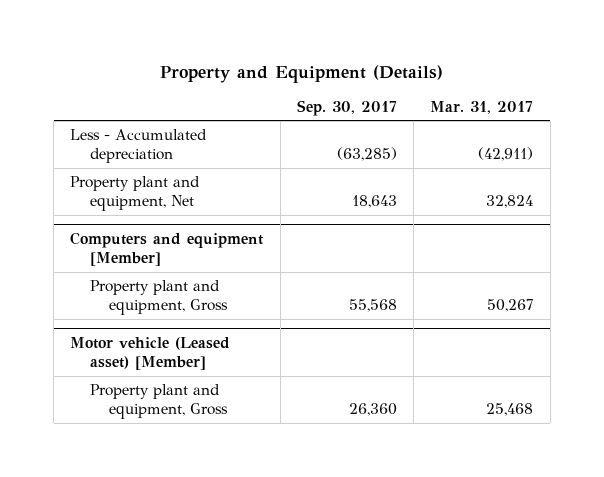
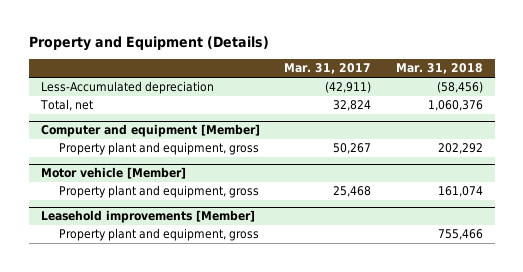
[296,99,397,116] Sep. 30, 2017 -> none
none -> [395,63,483,75] Mar. 31, 2018
[70,128,208,164] Less - Accumulated depreciation -> [40,81,214,95] Less-Accumulated depreciation
[70,175,201,212] Property plant and equipment, Net -> [39,99,93,112] Total, net
[70,231,264,267] Computers and equipment [Member] -> [40,124,260,138] Computer and equipment [Member]
[89,279,228,316] Property plant and equipment, Gross -> [58,142,259,156] Property plant and equipment, gross
[70,336,231,371] Motor vehicle (Leased asset) [Member] -> [40,167,186,180] Motor vehicle [Member]
[89,383,228,420] Property plant and equipment, Gross -> [58,185,259,199] Property plant and equipment, gross
none -> [40,210,255,224] Leasehold improvements [Member]
none -> [58,228,259,242] Property plant and equipment, gross

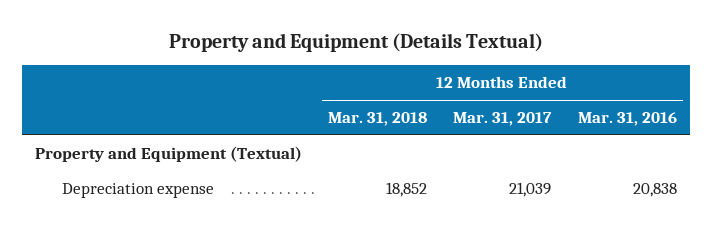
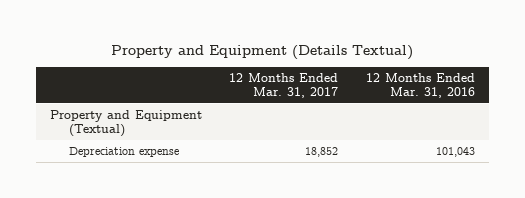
[328,112,428,127] Mar. 31, 2018 -> none
[509,182,552,198] 21,039 -> [305,147,339,158] 18,852
[632,183,677,198] 20,838 -> [436,147,476,158] 101,043

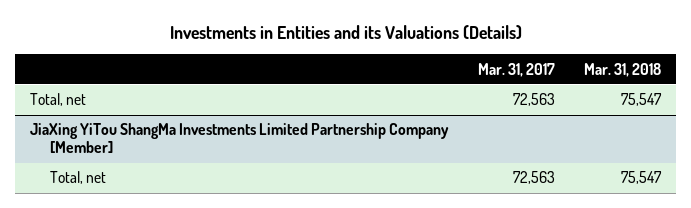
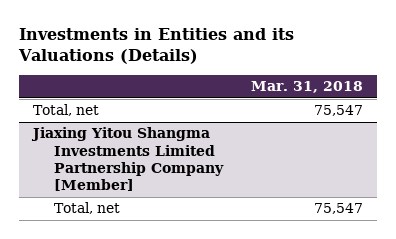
[477,62,555,77] Mar. 31, 2017 -> none
[30,123,450,154] JiaXing YiTou ShangMa Investments Limited Partnership Company [Member] -> [31,127,224,192] Jiaxing Yitou Shangma Investments Limited Partnership Company [Member]

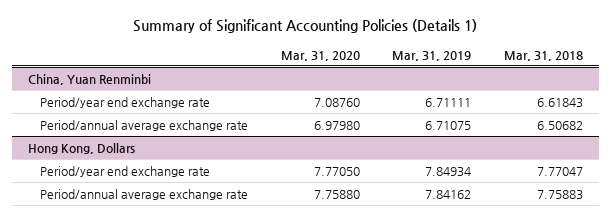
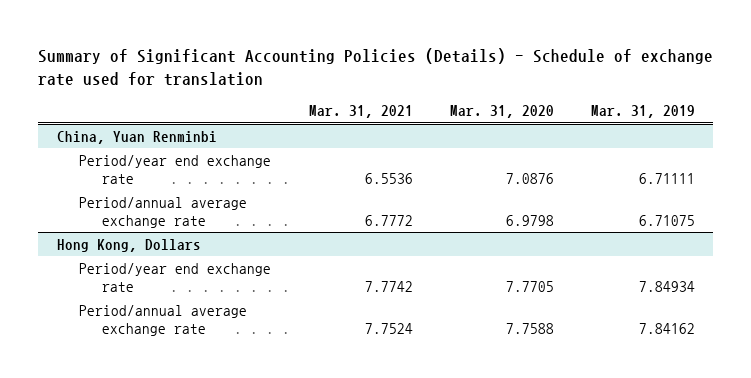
[133,19,478,34] Summary of Significant Accounting Policies (Details 1) -> [38,48,714,86] Summary of Significant Accounting Policies (Details) - Schedule of exchange rate used for translation
[503,50,583,61] Mar. 31, 2018 -> none
none -> [308,105,413,119] Mar. 31, 2021
[313,97,360,107] 7.08760 -> [505,172,554,184] 7.0876
[313,120,360,130] 6.97980 -> [505,214,554,226] 6.9798
[313,166,360,176] 7.77050 -> [505,280,554,292] 7.7705
[313,189,360,199] 7.75880 -> [505,322,554,334] 7.7588

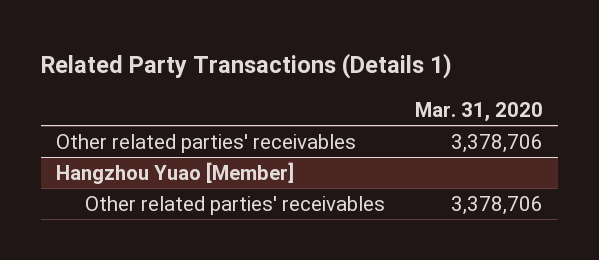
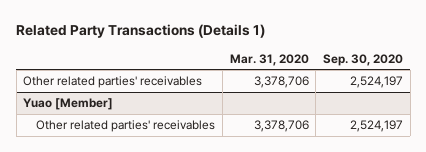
none -> [323,53,404,66] Sep. 30, 2020
[56,161,295,184] Hangzhou Yuao [Member] -> [23,98,114,111] Yuao [Member]

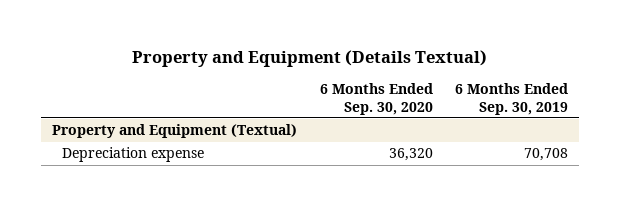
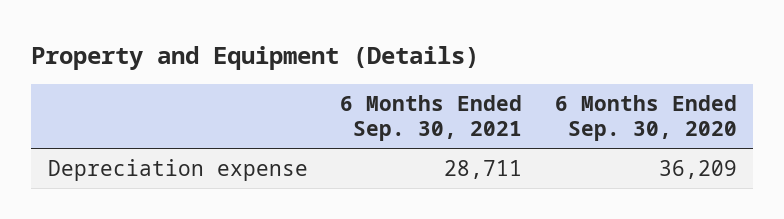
[132,49,488,67] Property and Equipment (Details Textual) -> [31,45,480,70] Property and Equipment (Details)
[455,82,569,115] 6 Months Ended Sep. 30, 2019 -> none
none -> [340,95,523,142] 6 Months Ended Sep. 30, 2021
[52,124,298,139] Property and Equipment (Textual) -> none
[388,148,433,162] 36,320 -> [658,160,737,180] 36,209

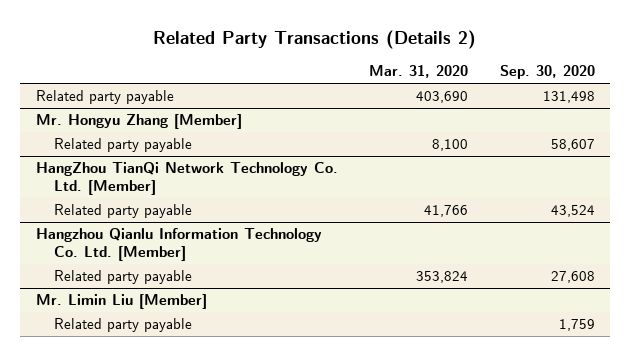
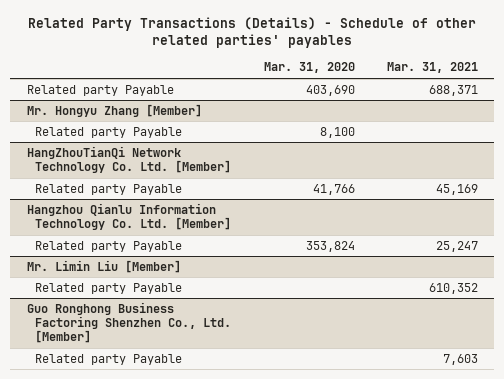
[153,29,477,49] Related Party Transactions (Details 2) -> [28,16,477,49] Related Party Transactions (Details) - Schedule of other related parties' payables
[499,65,595,80] Sep. 30, 2020 -> none
none -> [386,62,478,74] Mar. 31, 2021
[35,90,174,105] Related party payable -> [26,84,174,96] Related party Payable
[54,138,193,153] Related party payable -> [35,126,183,138] Related party Payable
[35,162,338,196] HangZhou TianQi Network Technology Co. Ltd. [Member] -> [26,145,232,173] HangZhouTianQi Network Technology Co. Ltd. [Member]
[54,204,193,219] Related party payable -> [35,183,183,195] Related party Payable
[54,270,193,285] Related party payable -> [35,240,183,252] Related party Payable
[54,318,193,333] Related party payable -> [35,282,183,294] Related party Payable
none -> [26,301,232,344] Guo Ronghong Business Factoring Shenzhen Co., Ltd. [Member]
none -> [35,353,183,365] Related party Payable

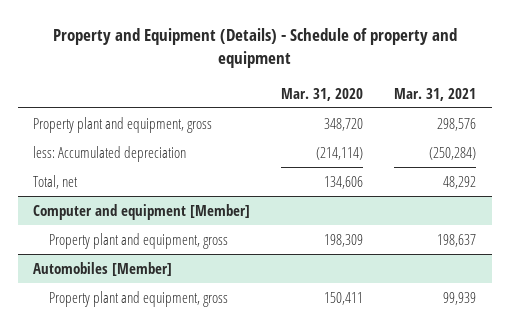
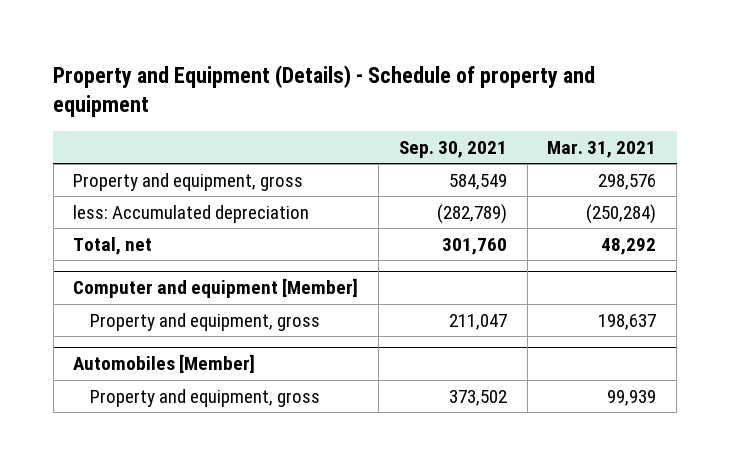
[281,87,364,101] Mar. 31, 2020 -> none
none -> [398,140,507,158] Sep. 30, 2021
[33,116,213,133] Property plant and equipment, gross -> [73,172,304,191] Property and equipment, gross
[48,232,228,249] Property plant and equipment, gross -> [89,312,320,331] Property and equipment, gross
[48,290,228,307] Property plant and equipment, gross -> [89,388,320,407] Property and equipment, gross

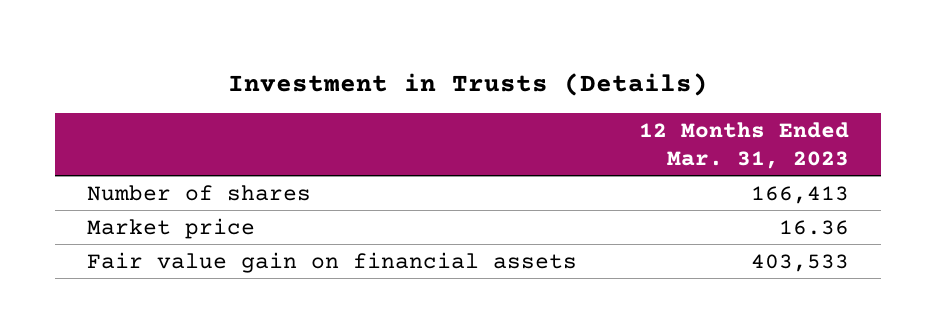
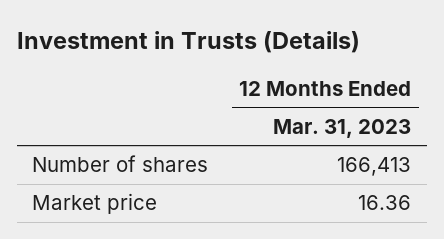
[86,251,577,273] Fair value gain on financial assets -> none

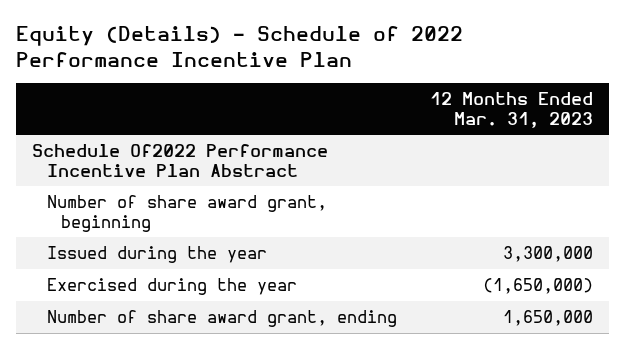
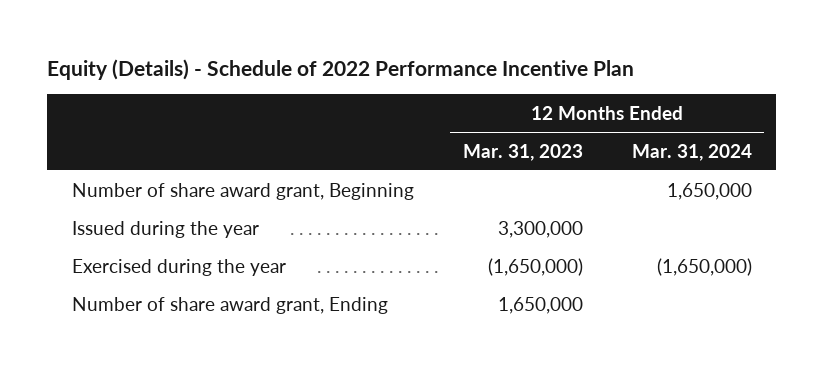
none -> [631,143,752,161] Mar. 31, 2024
[32,143,329,177] Schedule Of2022 Performance Incentive Plan Abstract -> none
[46,194,327,232] Number of share award grant, beginning -> [71,182,414,200] Number of share award grant, Beginning
[46,309,397,327] Number of share award grant, ending -> [71,296,388,314] Number of share award grant, Ending

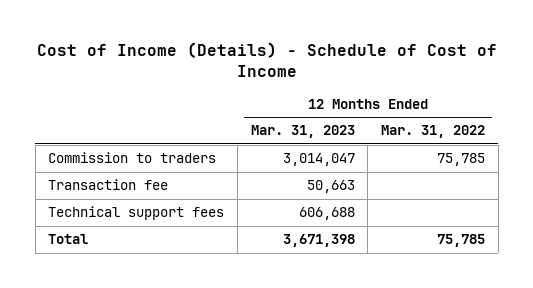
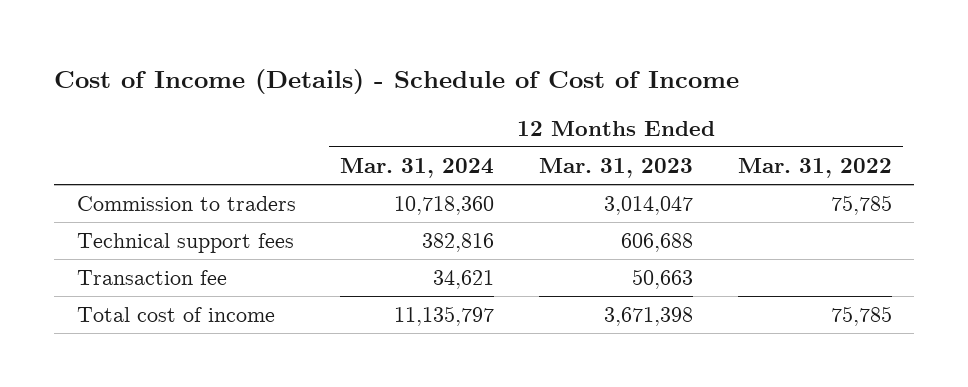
none -> [340,157,495,178] Mar. 31, 2024
[48,179,169,191] Transaction fee -> [76,270,227,286] Transaction fee
[48,234,89,245] Total -> [76,307,275,323] Total cost of income

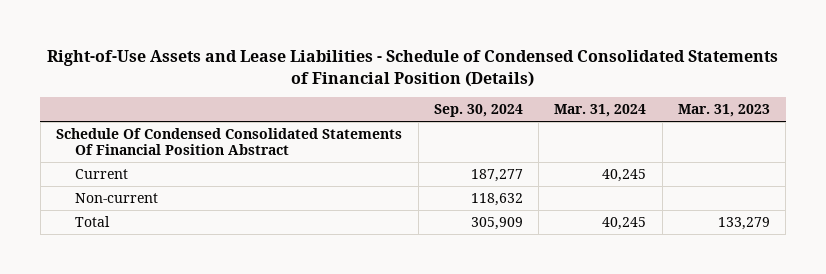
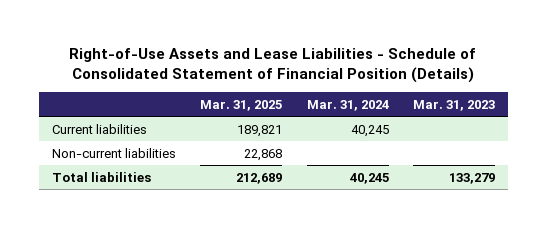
[47,49,779,87] Right-of-Use Assets and Lease Liabilities - Schedule of Condensed Consolidated Statements of Financial Position (Details) -> [69,48,477,84] Right-of-Use Assets and Lease Liabilities - Schedule of Consolidated Statement of Financial Position (Details)
[433,104,523,118] Sep. 30, 2024 -> none
none -> [200,100,283,112] Mar. 31, 2025
[56,127,403,156] Schedule Of Condensed Consolidated Statements Of Financial Position Abstract -> none
[75,168,129,179] Current -> [51,123,147,134] Current liabilities
[75,192,159,203] Non-current -> [51,147,176,158] Non-current liabilities
[75,215,111,227] Total -> [51,171,151,182] Total liabilities

